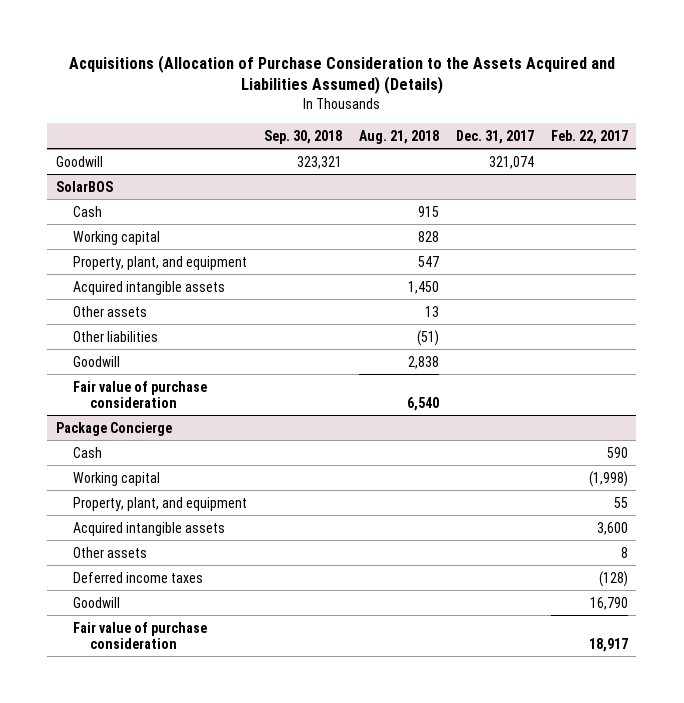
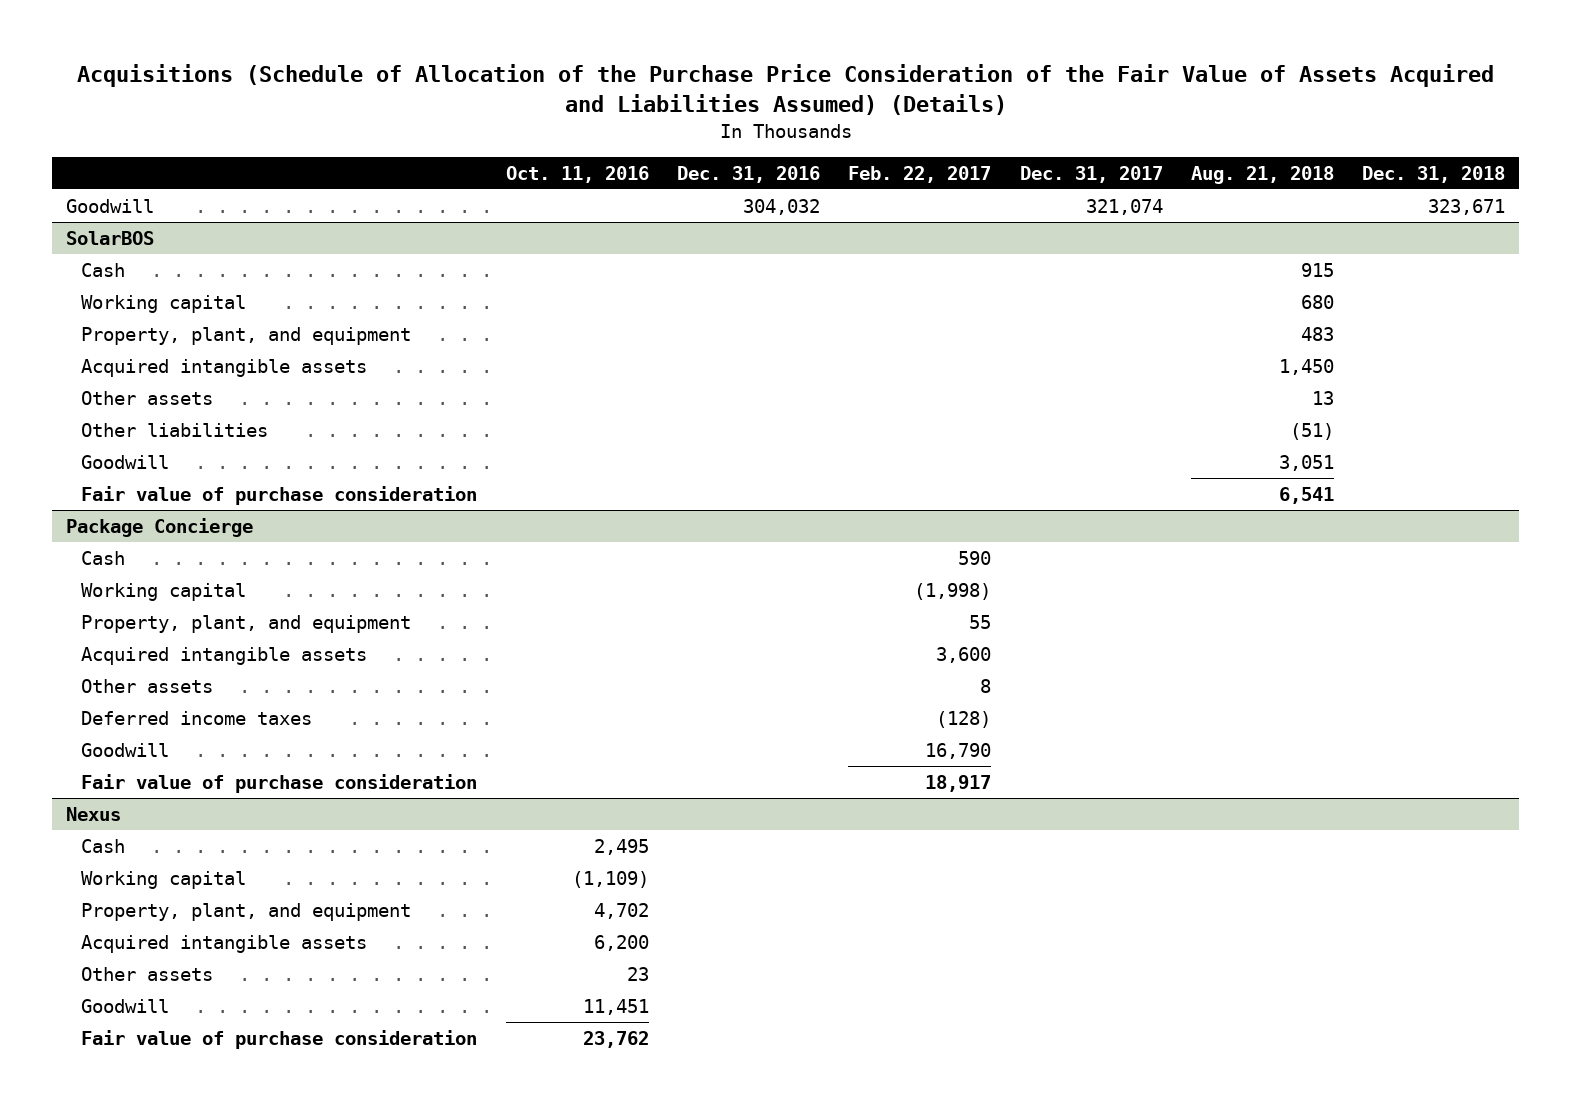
[68,54,615,95] Acquisitions (Allocation of Purchase Consideration to the Assets Acquired and Liabilities Assumed) (Details) -> [76,64,1494,115] Acquisitions (Schedule of Allocation of the Purchase Price Consideration of the Fair Value of Assets Acquired and Liabilities Assumed) (Details)
[264,129,343,144] Sep. 30, 2018 -> none
none -> [505,165,649,183] Oct. 11, 2016
none -> [676,165,820,183] Dec. 31, 2016
none -> [1362,165,1506,183] Dec. 31, 2018
[417,230,439,242] 828 -> [1300,294,1334,309] 680
[417,255,439,267] 547 -> [1300,326,1334,341] 483
[407,355,439,369] 2,838 -> [1278,454,1334,471] 3,051
[406,396,439,411] 6,540 -> [1278,486,1334,504] 6,541
none -> [66,806,122,821] Nexus
none -> [81,838,126,853] Cash
none -> [81,870,247,889] Working capital
none -> [81,902,412,921] Property, plant, and equipment
none -> [81,934,368,953] Acquired intangible assets
none -> [81,966,214,981] Other assets
none -> [81,998,170,1013] Goodwill
none -> [81,1029,478,1049] Fair value of purchase consideration

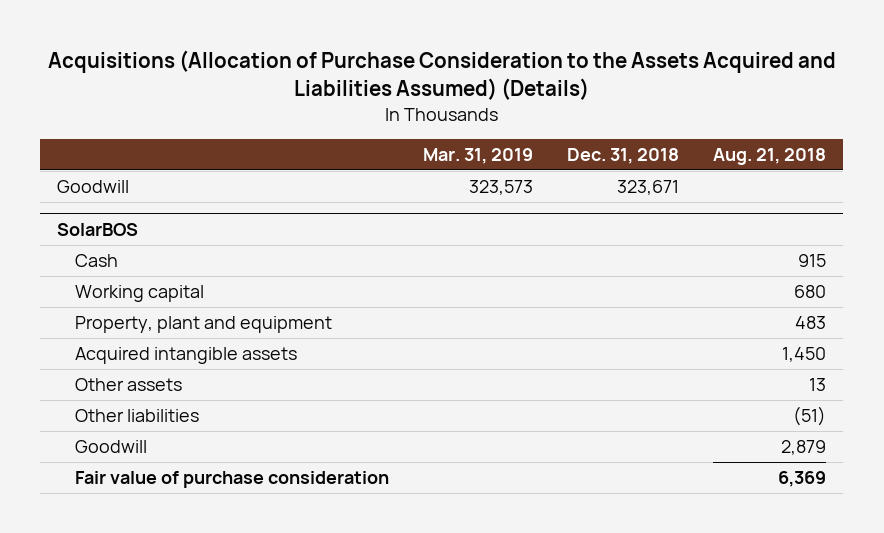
[76,64,1494,115] Acquisitions (Schedule of Allocation of the Purchase Price Consideration of the Fair Value of Assets Acquired and Liabilities Assumed) (Details) -> [47,50,836,101] Acquisitions (Allocation of Purchase Consideration to the Assets Acquired and Liabilities Assumed) (Details)
[505,165,649,183] Oct. 11, 2016 -> none
[676,165,820,183] Dec. 31, 2016 -> none
[848,165,992,183] Feb. 22, 2017 -> none
[1019,165,1163,183] Dec. 31, 2017 -> none
none -> [423,147,534,164] Mar. 31, 2019
[81,326,412,345] Property, plant, and equipment -> [75,316,333,334] Property, plant and equipment
[66,517,254,537] Package Concierge -> none
[81,550,126,565] Cash -> none
[81,582,247,601] Working capital -> none
[81,614,412,633] Property, plant, and equipment -> none
[81,646,368,665] Acquired intangible assets -> none
[81,678,214,693] Other assets -> none
[81,710,313,725] Deferred income taxes -> none
[81,742,170,757] Goodwill -> none
[81,773,478,793] Fair value of purchase consideration -> none
[66,806,122,821] Nexus -> none
[81,838,126,853] Cash -> none
[81,870,247,889] Working capital -> none
[81,902,412,921] Property, plant, and equipment -> none
[81,934,368,953] Acquired intangible assets -> none
[81,966,214,981] Other assets -> none
[81,998,170,1013] Goodwill -> none
[81,1029,478,1049] Fair value of purchase consideration -> none
[1278,454,1334,471] 3,051 -> [781,440,827,456] 2,879
[1278,486,1334,504] 6,541 -> [778,471,827,488] 6,369

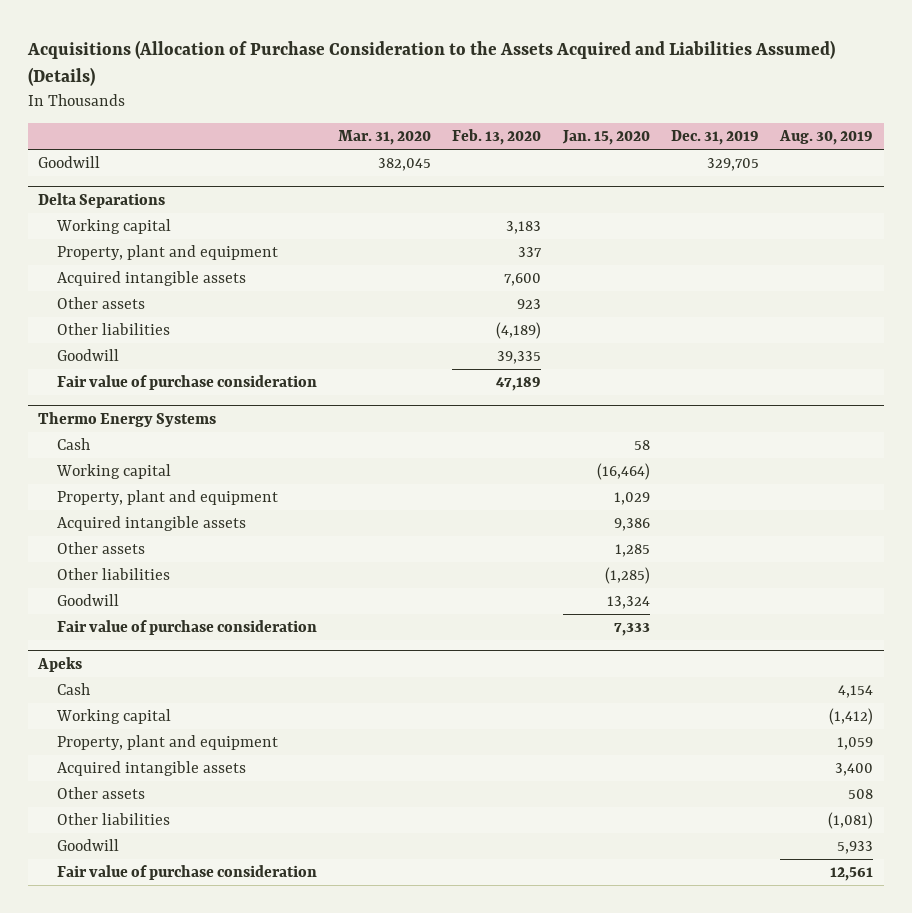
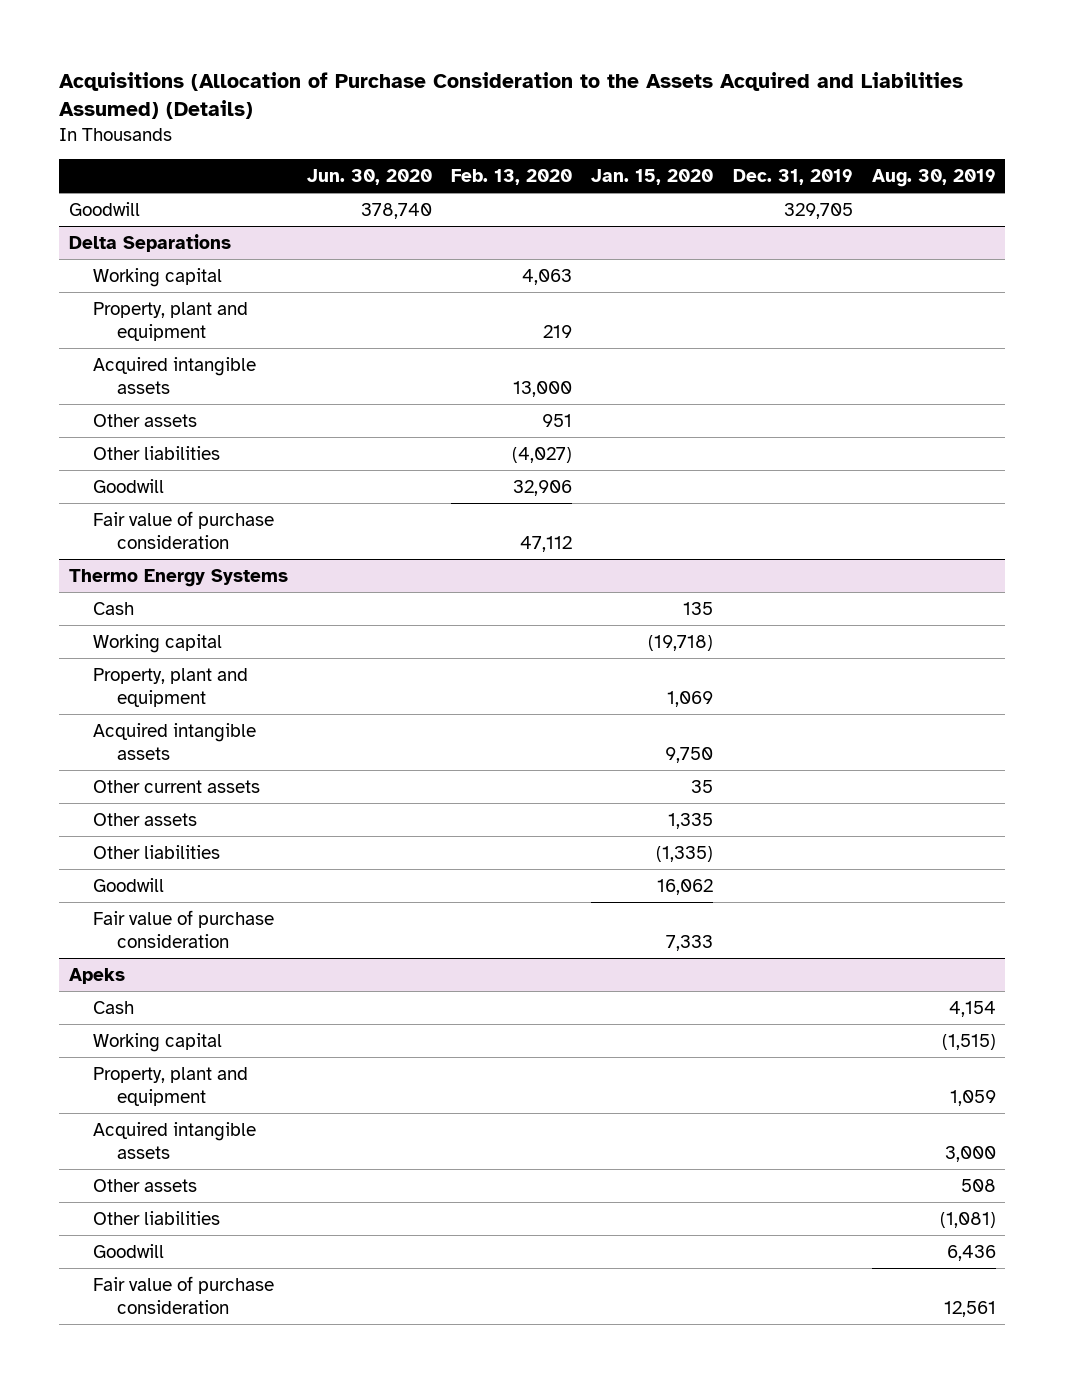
[337,130,431,146] Mar. 31, 2020 -> none
none -> [307,168,433,185] Jun. 30, 2020
[506,220,542,234] 3,183 -> [522,268,573,285] 4,063
[518,246,543,257] 337 -> [543,324,573,338] 219
[504,272,542,286] 7,600 -> [513,380,573,397] 13,000
[517,298,542,309] 923 -> [542,413,573,427] 951
[496,321,542,339] (4,189) -> [512,446,573,463] (4,027)
[497,350,542,364] 39,335 -> [513,479,573,496] 32,906
[496,376,542,391] 47,189 -> [520,535,573,552] 47,112
[633,439,650,450] 58 -> [683,601,714,615] 135
[596,462,650,480] (16,464) -> [648,634,714,651] (19,718)
[613,491,650,505] 1,029 -> [667,690,714,707] 1,069
[613,517,650,531] 9,386 -> [665,746,714,763] 9,750
none -> [92,779,260,793] Other current assets
[614,543,650,557] 1,285 -> [668,812,714,829] 1,335
[604,566,650,584] (1,285) -> [656,845,714,862] (1,335)
[606,595,650,609] 13,324 -> [657,878,714,895] 16,062
[829,707,874,725] (1,412) -> [941,1033,996,1050] (1,515)
[835,762,874,776] 3,400 -> [944,1145,996,1162] 3,000
[837,840,874,854] 5,933 -> [946,1244,996,1261] 6,436

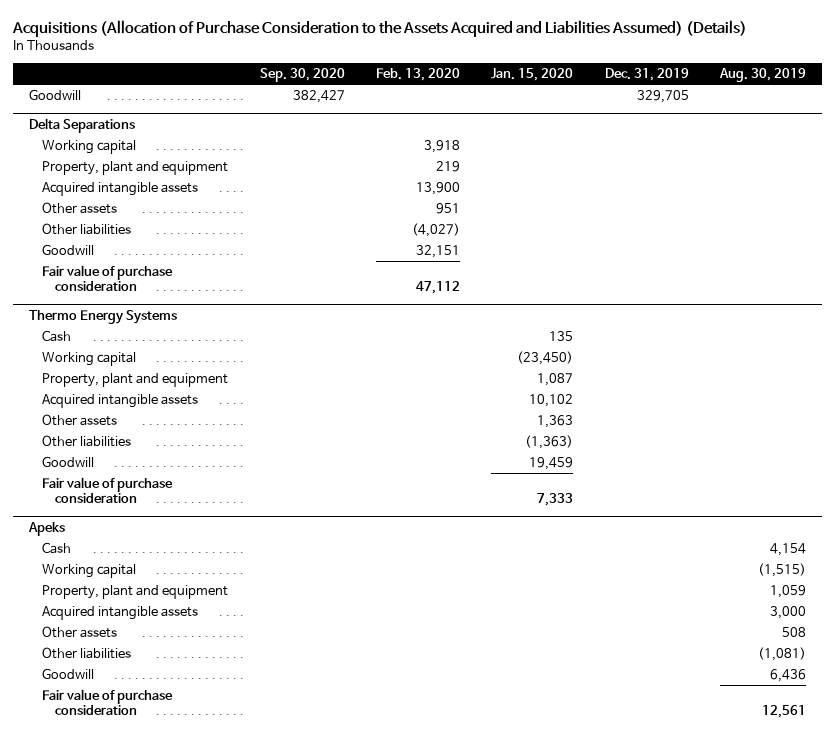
[307,168,433,185] Jun. 30, 2020 -> none
none -> [259,68,345,83] Sep. 30, 2020
[522,268,573,285] 4,063 -> [423,140,460,154] 3,918
[513,380,573,397] 13,000 -> [415,182,460,196] 13,900
[513,479,573,496] 32,906 -> [415,245,460,259] 32,151
[92,779,260,793] Other current assets -> none
[648,634,714,651] (19,718) -> [517,351,574,366] (23,450)
[667,690,714,707] 1,069 -> [537,373,574,387] 1,087
[665,746,714,763] 9,750 -> [529,394,574,408] 10,102
[668,812,714,829] 1,335 -> [537,415,574,429] 1,363
[656,845,714,862] (1,335) -> [525,435,574,450] (1,363)
[657,878,714,895] 16,062 -> [529,457,574,471] 19,459

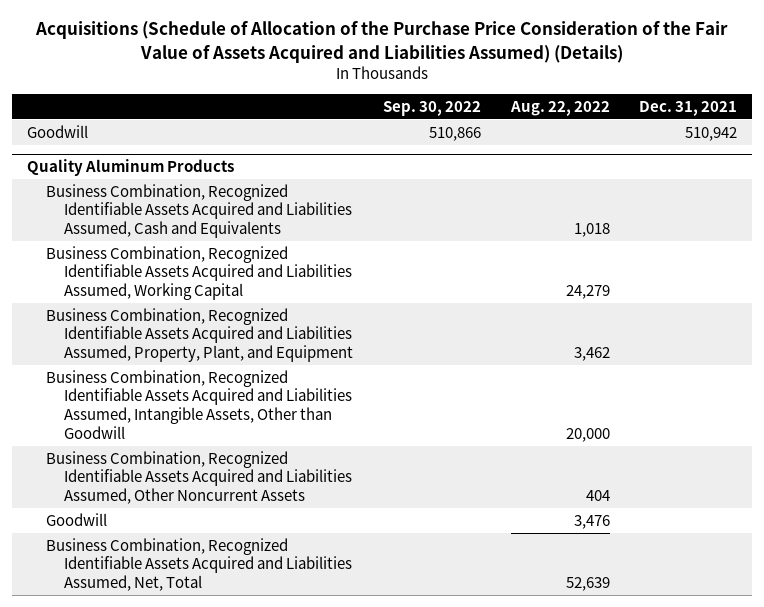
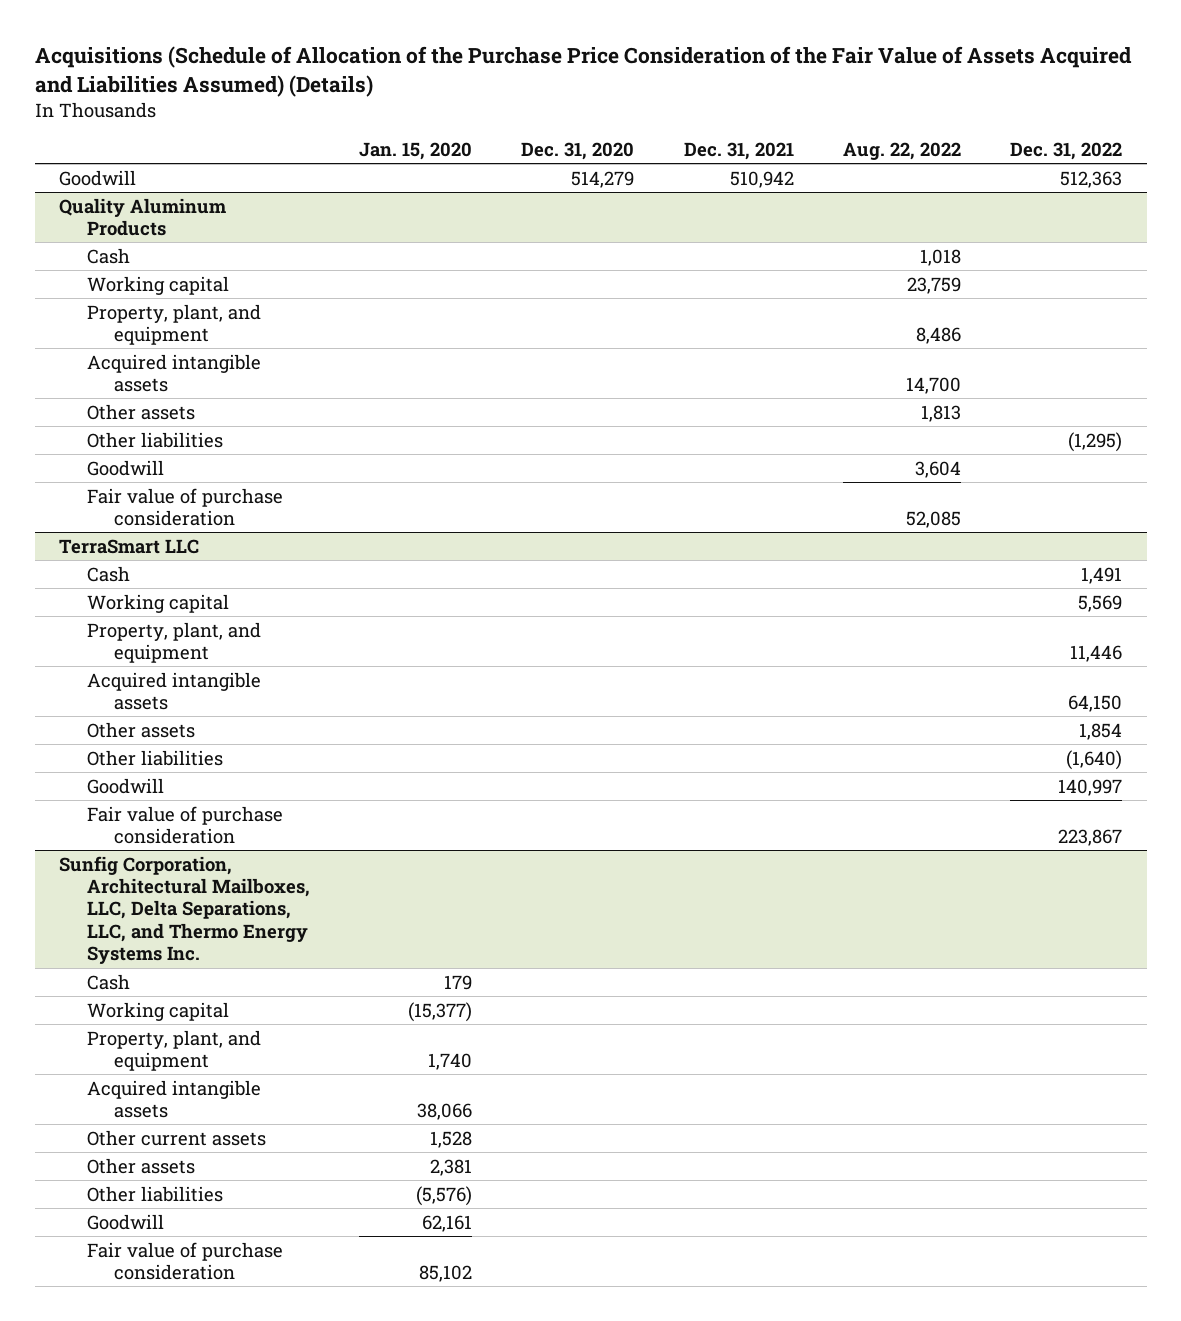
[382,100,481,116] Sep. 30, 2022 -> none
none -> [359,141,473,160] Jan. 15, 2020
none -> [521,141,635,160] Dec. 31, 2020
none -> [1010,141,1123,160] Dec. 31, 2022
[45,245,353,301] Business Combination, Recognized Identifiable Assets Acquired and Liabilities Assumed, Working Capital -> none
[45,450,353,505] Business Combination, Recognized Identifiable Assets Acquired and Liabilities Assumed, Other Noncurrent Assets -> none
[45,537,353,592] Business Combination, Recognized Identifiable Assets Acquired and Liabilities Assumed, Net, Total -> none
[45,183,353,239] Business Combination, Recognized Identifiable Assets Acquired and Liabilities Assumed, Cash and Equivalents -> [86,247,130,264] Cash
none -> [86,275,229,295] Working capital
[45,307,354,363] Business Combination, Recognized Identifiable Assets Acquired and Liabilities Assumed, Property, Plant, and Equipment -> [86,303,261,345] Property, plant, and equipment
[573,347,610,362] 3,462 -> [915,326,961,344] 8,486
[45,369,353,439] Business Combination, Recognized Identifiable Assets Acquired and Liabilities Assumed, Intangible Assets, Other than Goodwill -> [86,353,261,392] Acquired intangible assets
[565,427,610,442] 20,000 -> [905,376,961,394] 14,700
none -> [86,403,195,420] Other assets
none -> [86,431,223,448] Other liabilities
[573,514,610,529] 3,476 -> [914,460,961,478] 3,604
none -> [86,487,283,526] Fair value of purchase consideration
none -> [59,538,200,554] TerraSmart LLC
none -> [86,565,130,582] Cash
none -> [86,593,229,613] Working capital
none -> [86,621,261,663] Property, plant, and equipment
none -> [86,671,261,710] Acquired intangible assets
none -> [86,721,195,738] Other assets
none -> [86,749,223,766] Other liabilities
none -> [86,777,164,794] Goodwill
none -> [86,805,283,844] Fair value of purchase consideration
none -> [59,855,310,965] Sunfig Corporation, Architectural Mailboxes, LLC, Delta Separations, LLC, and Thermo Energy Systems Inc.
none -> [86,973,130,990] Cash
none -> [86,1001,229,1021] Working capital
none -> [86,1029,261,1071] Property, plant, and equipment
none -> [86,1079,261,1118] Acquired intangible assets
none -> [86,1129,266,1146] Other current assets
none -> [86,1157,195,1174] Other assets
none -> [86,1185,223,1202] Other liabilities
none -> [86,1213,164,1230] Goodwill
none -> [86,1241,283,1280] Fair value of purchase consideration

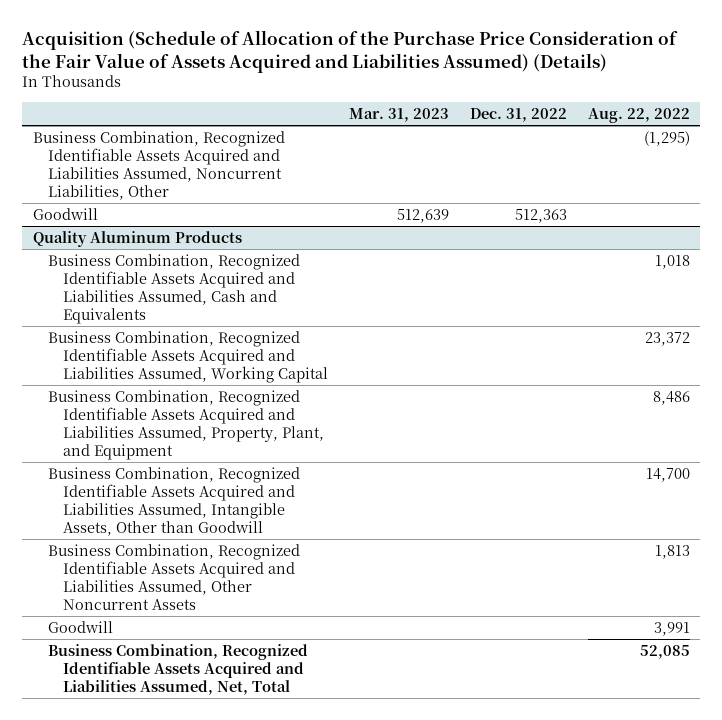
[34,46,1132,97] Acquisitions (Schedule of Allocation of the Purchase Price Consideration of the Fair Value of Assets Acquired and Liabilities Assumed) (Details) -> [22,29,679,73] Acquisition (Schedule of Allocation of the Purchase Price Consideration of the Fair Value of Assets Acquired and Liabilities Assumed) (Details)
[359,141,473,160] Jan. 15, 2020 -> none
[521,141,635,160] Dec. 31, 2020 -> none
[683,141,794,160] Dec. 31, 2021 -> none
none -> [348,107,449,122] Mar. 31, 2023
none -> [32,130,285,200] Business Combination, Recognized Identifiable Assets Acquired and Liabilities Assumed, Noncurrent Liabilities, Other
[86,275,229,295] Working capital -> none
[86,431,223,448] Other liabilities -> none
[59,538,200,554] TerraSmart LLC -> none
[86,565,130,582] Cash -> none
[86,593,229,613] Working capital -> none
[86,621,261,663] Property, plant, and equipment -> none
[86,671,261,710] Acquired intangible assets -> none
[86,721,195,738] Other assets -> none
[86,749,223,766] Other liabilities -> none
[86,777,164,794] Goodwill -> none
[86,805,283,844] Fair value of purchase consideration -> none
[59,855,310,965] Sunfig Corporation, Architectural Mailboxes, LLC, Delta Separations, LLC, and Thermo Energy Systems Inc. -> none
[86,973,130,990] Cash -> none
[86,1001,229,1021] Working capital -> none
[86,1029,261,1071] Property, plant, and equipment -> none
[86,1079,261,1118] Acquired intangible assets -> none
[86,1129,266,1146] Other current assets -> none
[86,1157,195,1174] Other assets -> none
[86,1185,223,1202] Other liabilities -> none
[86,1213,164,1230] Goodwill -> none
[86,1241,283,1280] Fair value of purchase consideration -> none
[86,247,130,264] Cash -> [47,253,300,324] Business Combination, Recognized Identifiable Assets Acquired and Liabilities Assumed, Cash and Equivalents
none -> [47,330,329,383] Business Combination, Recognized Identifiable Assets Acquired and Liabilities Assumed, Working Capital
[86,303,261,345] Property, plant, and equipment -> [47,389,325,460] Business Combination, Recognized Identifiable Assets Acquired and Liabilities Assumed, Property, Plant, and Equipment
[86,353,261,392] Acquired intangible assets -> [47,466,300,536] Business Combination, Recognized Identifiable Assets Acquired and Liabilities Assumed, Intangible Assets, Other than Goodwill
[86,403,195,420] Other assets -> [47,543,300,610] Business Combination, Recognized Identifiable Assets Acquired and Liabilities Assumed, Other Noncurrent Assets
[914,460,961,478] 3,604 -> [653,621,690,636] 3,991
[86,487,283,526] Fair value of purchase consideration -> [47,643,308,695] Business Combination, Recognized Identifiable Assets Acquired and Liabilities Assumed, Net, Total

